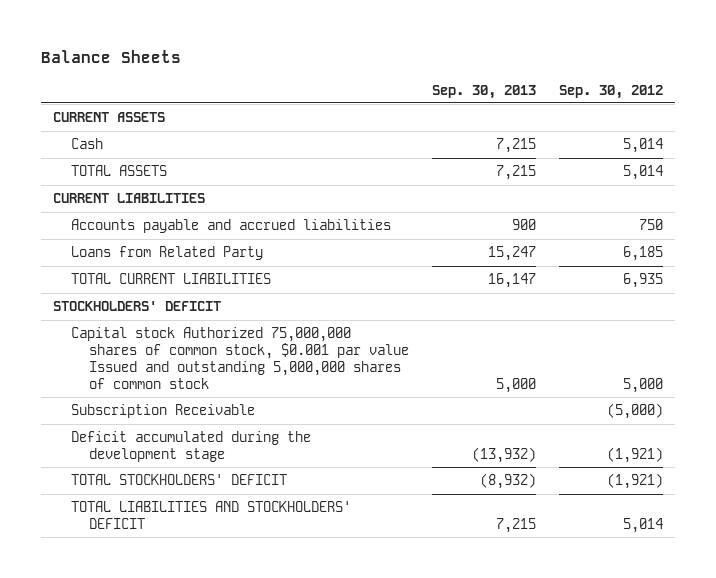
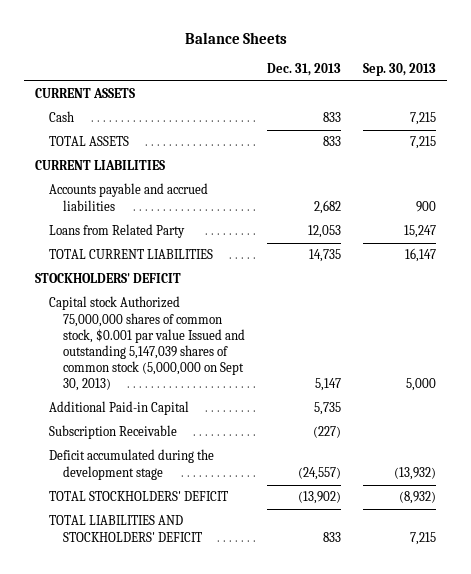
[559,84,664,99] Sep. 30, 2012 -> none
none -> [266,62,341,76] Dec. 31, 2013
[71,327,410,389] Capital stock Authorized 75,000,000 shares of common stock, $0.001 par value Issued and outstanding 5,000,000 shares of common stock -> [49,296,245,392] Capital stock Authorized 75,000,000 shares of common stock, $0.001 par value Issued and outstanding 5,147,039 shares of common stock (5,000,000 on Sept 30, 2013)
none -> [49,401,190,416] Additional Paid-in Capital

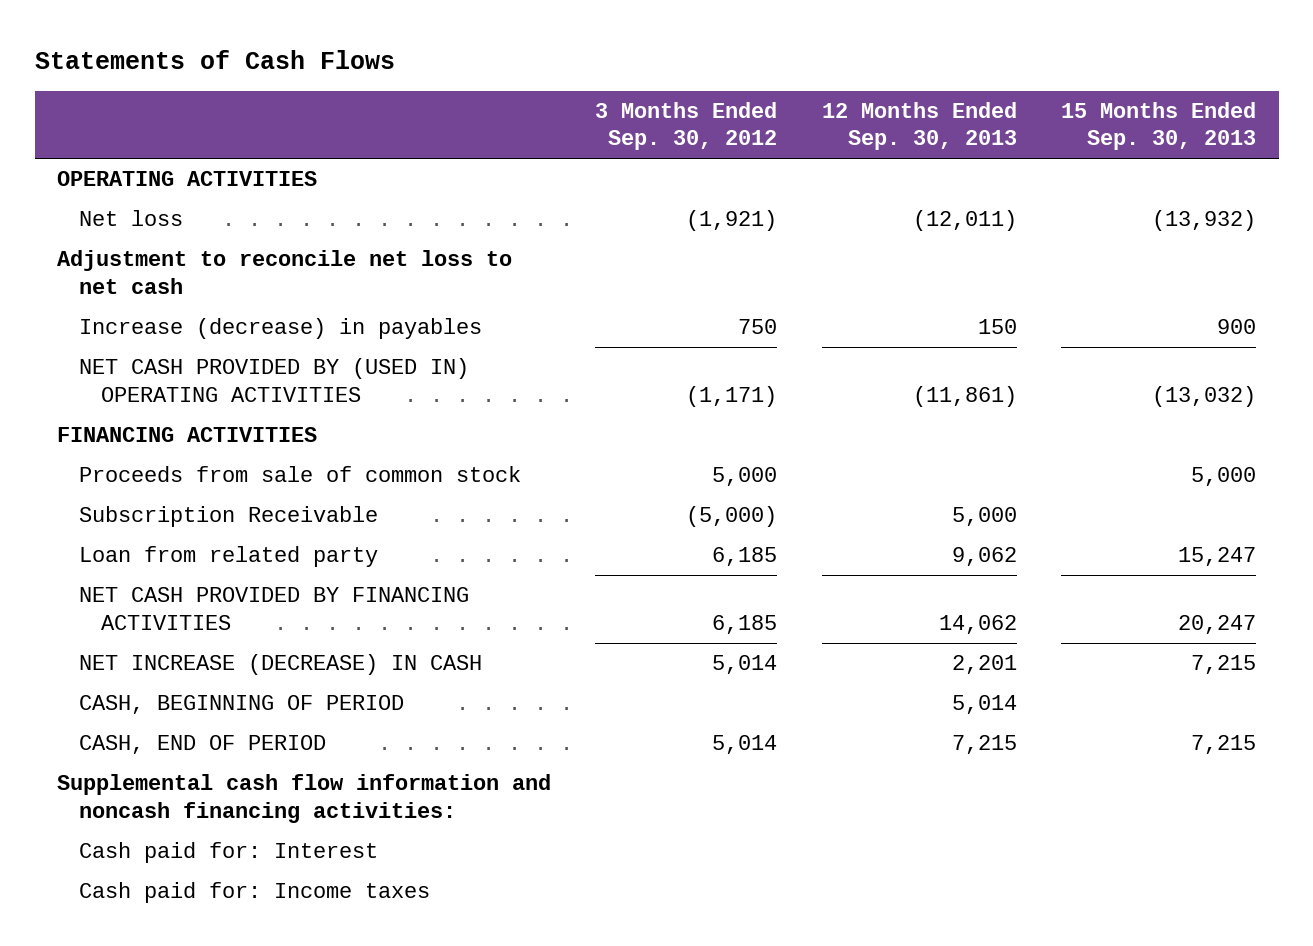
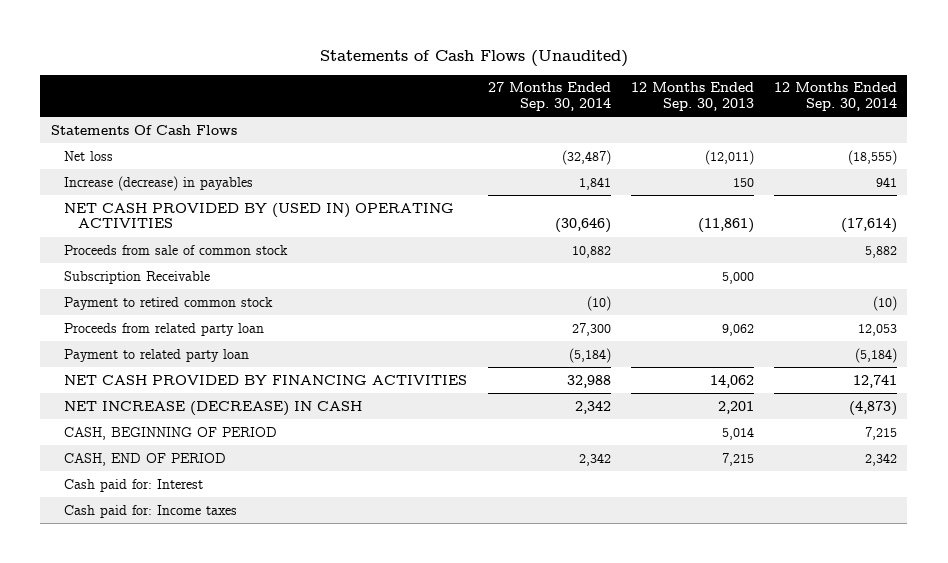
[34,49,395,69] Statements of Cash Flows -> [319,50,628,68] Statements of Cash Flows (Unaudited)
[595,101,778,151] 3 Months Ended Sep. 30, 2012 -> none
[1061,101,1257,151] 15 Months Ended Sep. 30, 2013 -> none
none -> [487,82,611,111] 27 Months Ended Sep. 30, 2014
none -> [774,82,898,111] 12 Months Ended Sep. 30, 2014
[56,171,317,187] OPERATING ACTIVITIES -> none
none -> [50,124,237,135] Statements Of Cash Flows
[56,250,512,294] Adjustment to reconcile net loss to net cash -> none
[56,427,317,443] FINANCING ACTIVITIES -> none
none -> [64,296,274,310] Payment to retired common stock
[79,546,379,568] Loan from related party -> [64,322,265,336] Proceeds from related party loan
none -> [64,348,250,362] Payment to related party loan
[56,774,551,823] Supplemental cash flow information and noncash financing activities: -> none

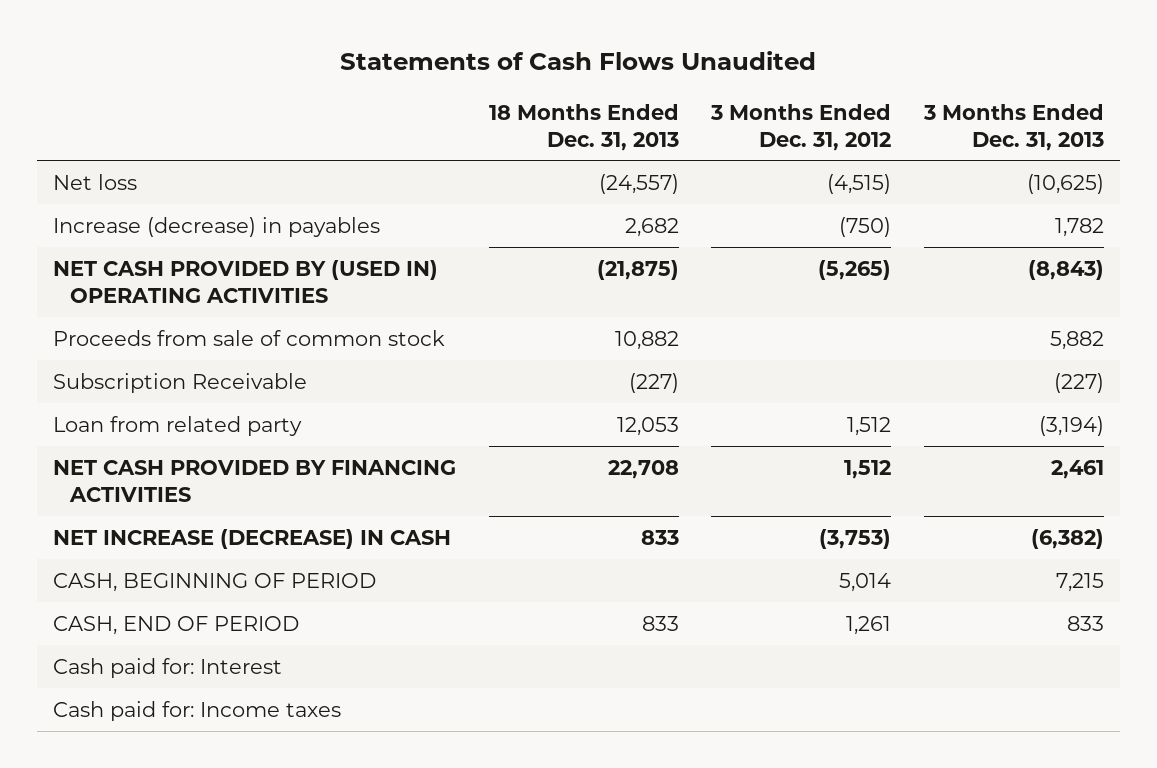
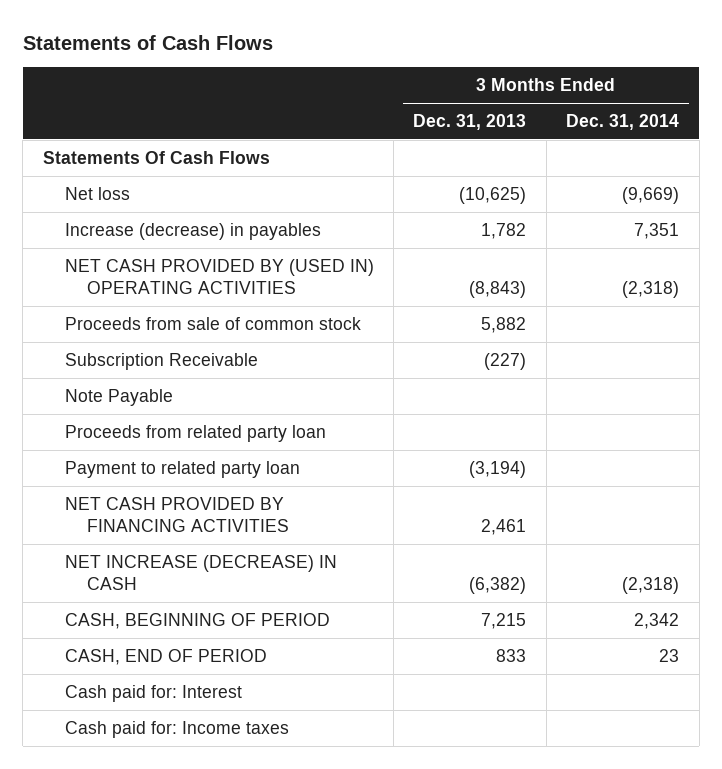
[340,50,817,70] Statements of Cash Flows Unaudited -> [22,34,273,50] Statements of Cash Flows
[488,103,679,151] 18 Months Ended Dec. 31, 2013 -> none
[710,103,892,151] 3 Months Ended Dec. 31, 2012 -> none
none -> [566,114,680,131] Dec. 31, 2014
none -> [42,150,270,164] Statements Of Cash Flows
none -> [64,388,173,406] Note Payable
none -> [64,424,326,442] Proceeds from related party loan
[53,415,303,436] Loan from related party -> [64,460,300,478] Payment to related party loan

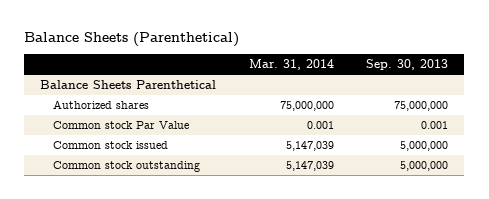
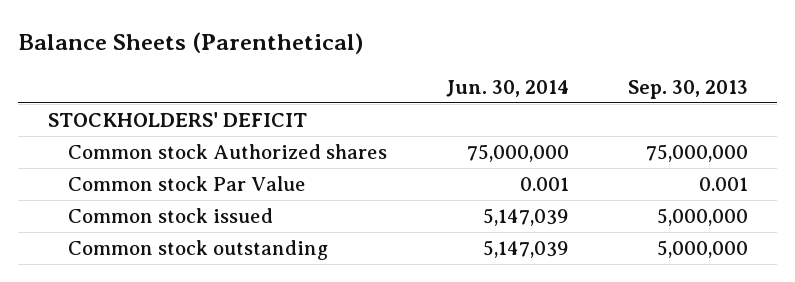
[248,59,334,71] Mar. 31, 2014 -> none
none -> [445,79,569,97] Jun. 30, 2014
[40,80,217,90] Balance Sheets Parenthetical -> none
none -> [47,112,307,128] STOCKHOLDERS' DEFICIT
[53,100,150,110] Authorized shares -> [67,144,387,160] Common stock Authorized shares

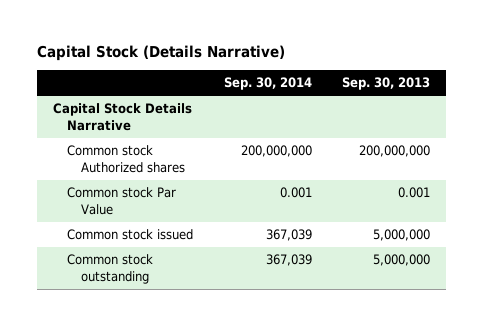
[18,31,364,54] Balance Sheets (Parenthetical) -> [37,45,286,62] Capital Stock (Details Narrative)
[445,79,569,97] Jun. 30, 2014 -> none
none -> [223,77,312,91] Sep. 30, 2014
[47,112,307,128] STOCKHOLDERS' DEFICIT -> none
none -> [52,103,192,131] Capital Stock Details Narrative
[645,144,748,163] 75,000,000 -> [359,145,431,158] 200,000,000

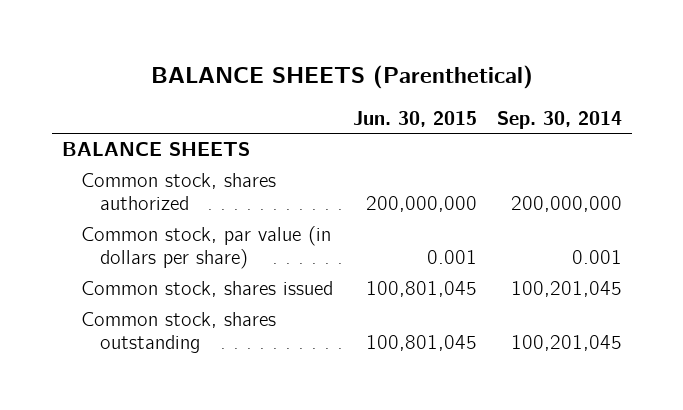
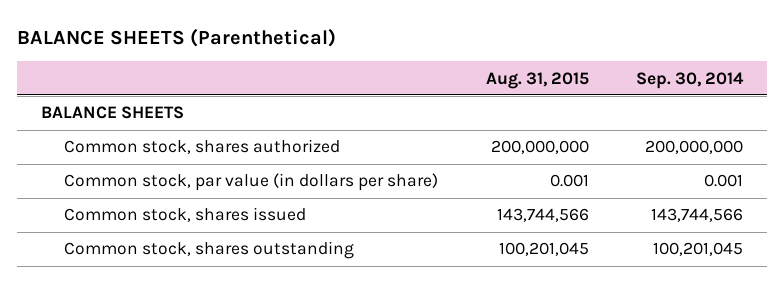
[352,110,477,127] Jun. 30, 2015 -> none
none -> [485,71,589,89] Aug. 31, 2015
[510,281,622,298] 100,201,045 -> [651,208,744,223] 143,744,566

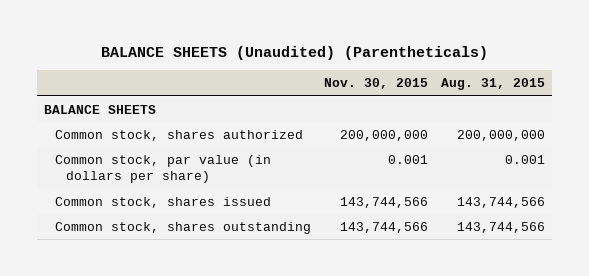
[16,27,336,47] BALANCE SHEETS (Parenthetical) -> [100,46,488,61] BALANCE SHEETS (Unaudited) (Parentheticals)
[636,71,745,89] Sep. 30, 2014 -> none
none -> [324,78,429,90] Nov. 30, 2015
[498,242,589,257] 100,201,045 -> [457,221,546,233] 143,744,566

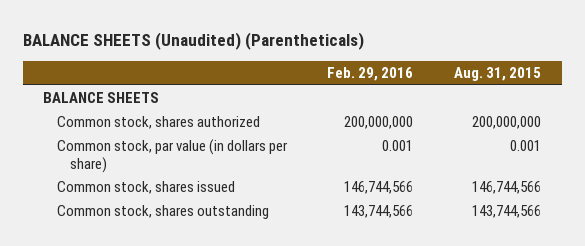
[324,78,429,90] Nov. 30, 2015 -> none
none -> [327,67,414,82] Feb. 29, 2016
[457,196,546,208] 143,744,566 -> [472,181,542,195] 146,744,566

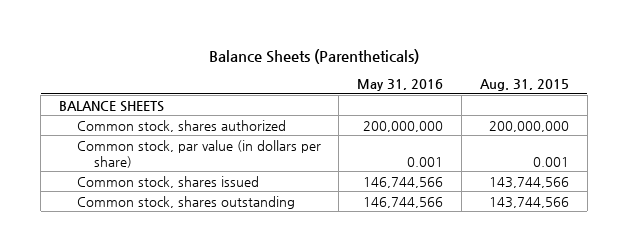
[22,32,364,51] BALANCE SHEETS (Unaudited) (Parentheticals) -> [209,48,420,64] Balance Sheets (Parentheticals)
[327,67,414,82] Feb. 29, 2016 -> none
none -> [357,79,444,92] May 31, 2016
[472,181,542,195] 146,744,566 -> [489,176,570,188] 143,744,566

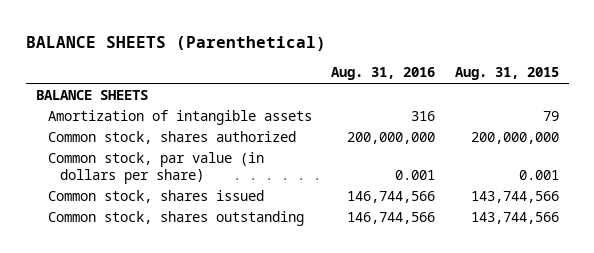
[209,48,420,64] Balance Sheets (Parentheticals) -> [25,35,326,51] BALANCE SHEETS (Parenthetical)
[357,79,444,92] May 31, 2016 -> none
none -> [331,67,436,81] Aug. 31, 2016
none -> [47,109,312,125] Amortization of intangible assets

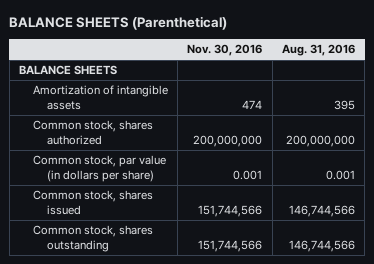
[454,67,559,81] Aug. 31, 2015 -> none
none -> [187,44,263,57] Nov. 30, 2016
[411,110,436,121] 316 -> [334,99,356,110] 395

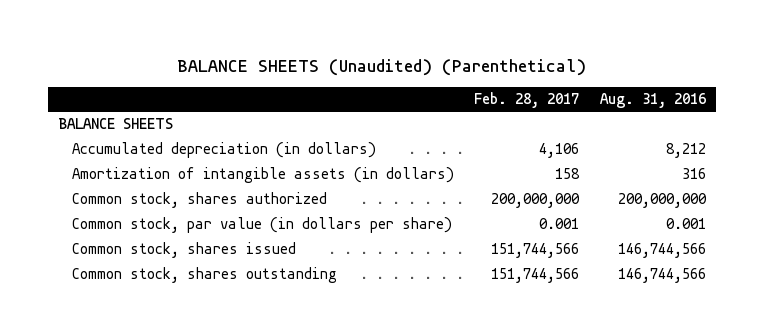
[9,16,228,31] BALANCE SHEETS (Parenthetical) -> [177,58,587,76] BALANCE SHEETS (Unaudited) (Parenthetical)
[187,44,263,57] Nov. 30, 2016 -> none
none -> [474,92,580,109] Feb. 28, 2017
none -> [71,142,376,159] Accumulated depreciation (in dollars)
[32,85,168,110] Amortization of intangible assets -> [71,167,454,184] Amortization of intangible assets (in dollars)
[334,99,356,110] 395 -> [681,168,706,180] 316

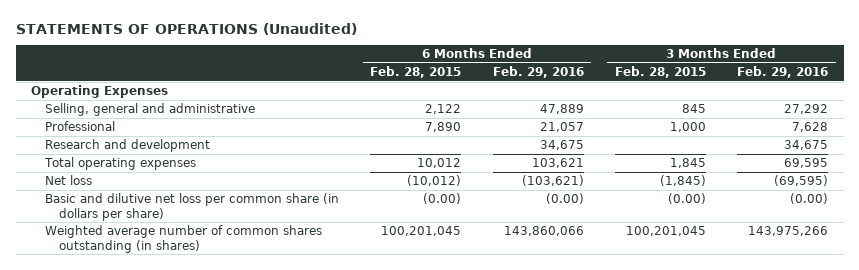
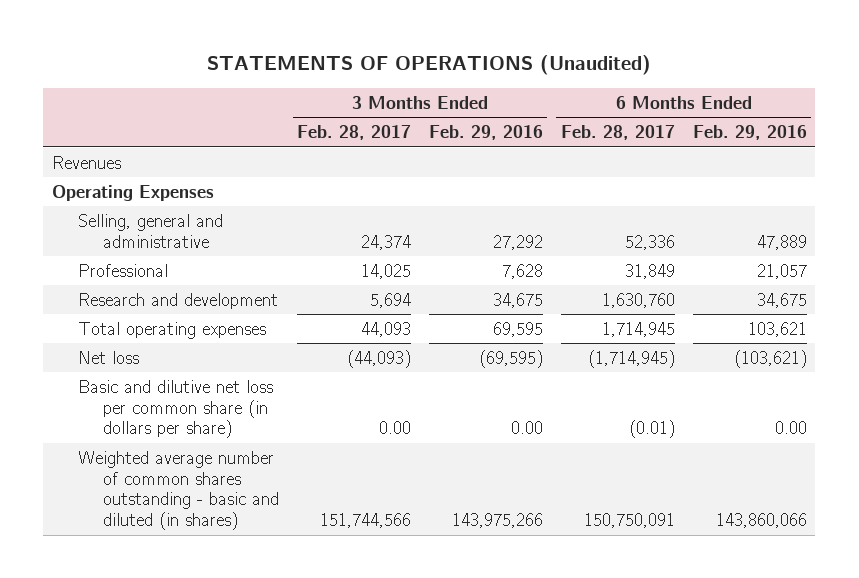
[370,66,462,79] Feb. 28, 2015 -> none
[614,66,706,79] Feb. 28, 2015 -> none
none -> [297,125,412,141] Feb. 28, 2017
none -> [560,125,675,141] Feb. 28, 2017
none -> [52,155,122,169] Revenues
[545,193,584,205] (0.00) -> [774,421,807,435] 0.00
[790,193,829,205] (0.00) -> [510,421,543,435] 0.00
[45,225,323,253] Weighted average number of common shares outstanding (in shares) -> [77,450,280,531] Weighted average number of common shares outstanding - basic and diluted (in shares)

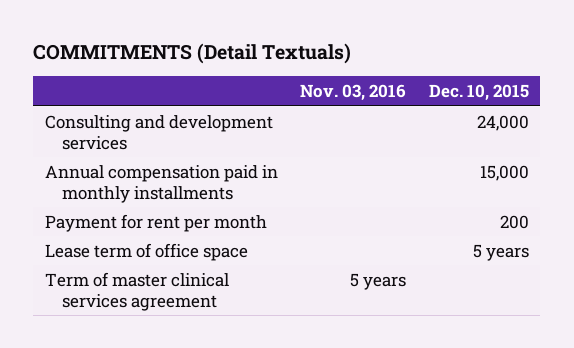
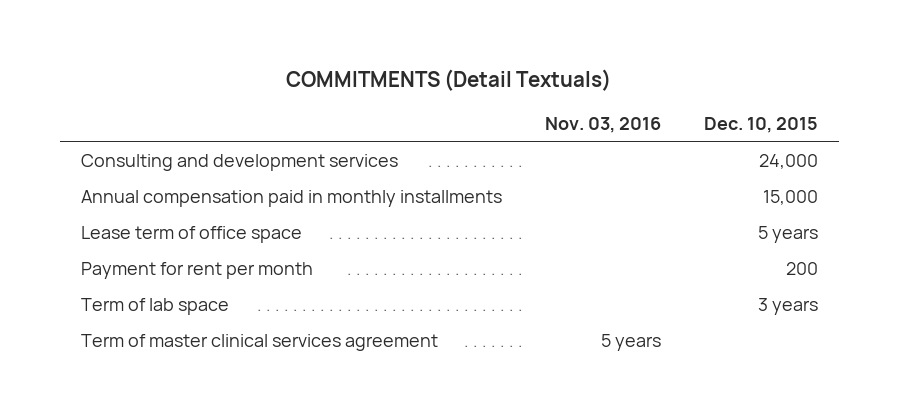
[44,213,267,232] Payment for rent per month -> [80,261,313,279] Payment for rent per month
none -> [80,297,229,315] Term of lab space

